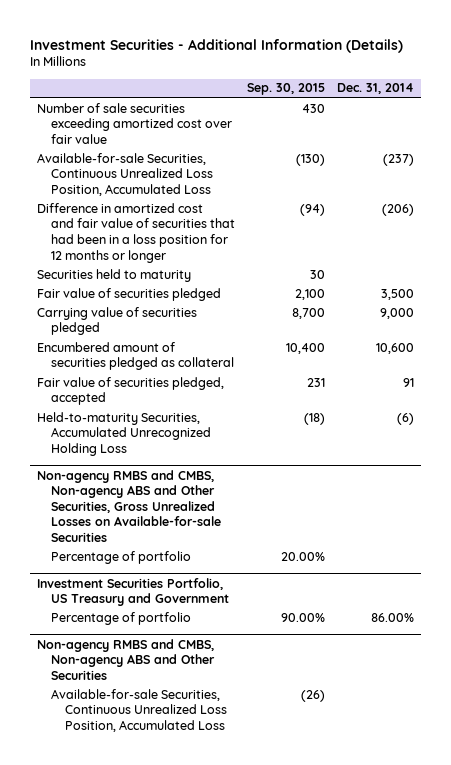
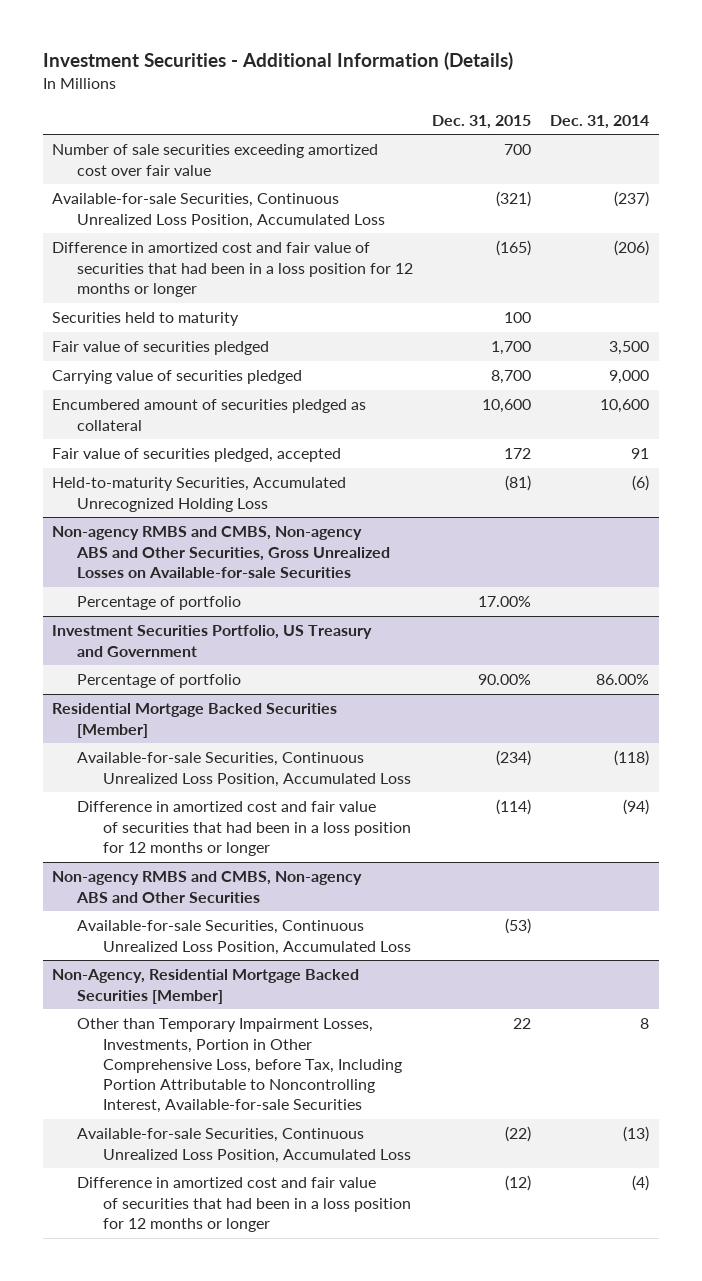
[247,83,326,96] Sep. 30, 2015 -> none
none -> [432,114,532,129] Dec. 31, 2015
none -> [52,703,338,738] Residential Mortgage Backed Securities [Member]
none -> [77,752,411,787] Available-for-sale Securities, Continuous Unrealized Loss Position, Accumulated Loss
none -> [77,801,411,856] Difference in amortized cost and fair value of securities that had been in a loss position for 12 months or longer
none -> [52,969,360,1004] Non-Agency, Residential Mortgage Backed Securities [Member]
none -> [77,1018,402,1113] Other than Temporary Impairment Losses, Investments, Portion in Other Comprehensive Loss, before Tax, Including Portion Attributable to Noncontrolling Interest, Available-for-sale Securities
none -> [77,1128,411,1163] Available-for-sale Securities, Continuous Unrealized Loss Position, Accumulated Loss
none -> [77,1177,411,1232] Difference in amortized cost and fair value of securities that had been in a loss position for 12 months or longer

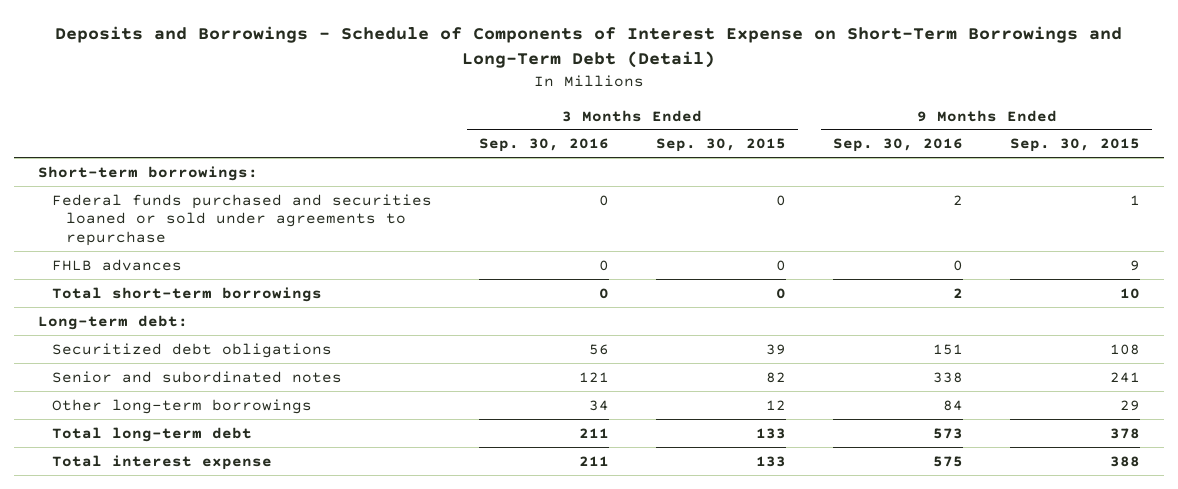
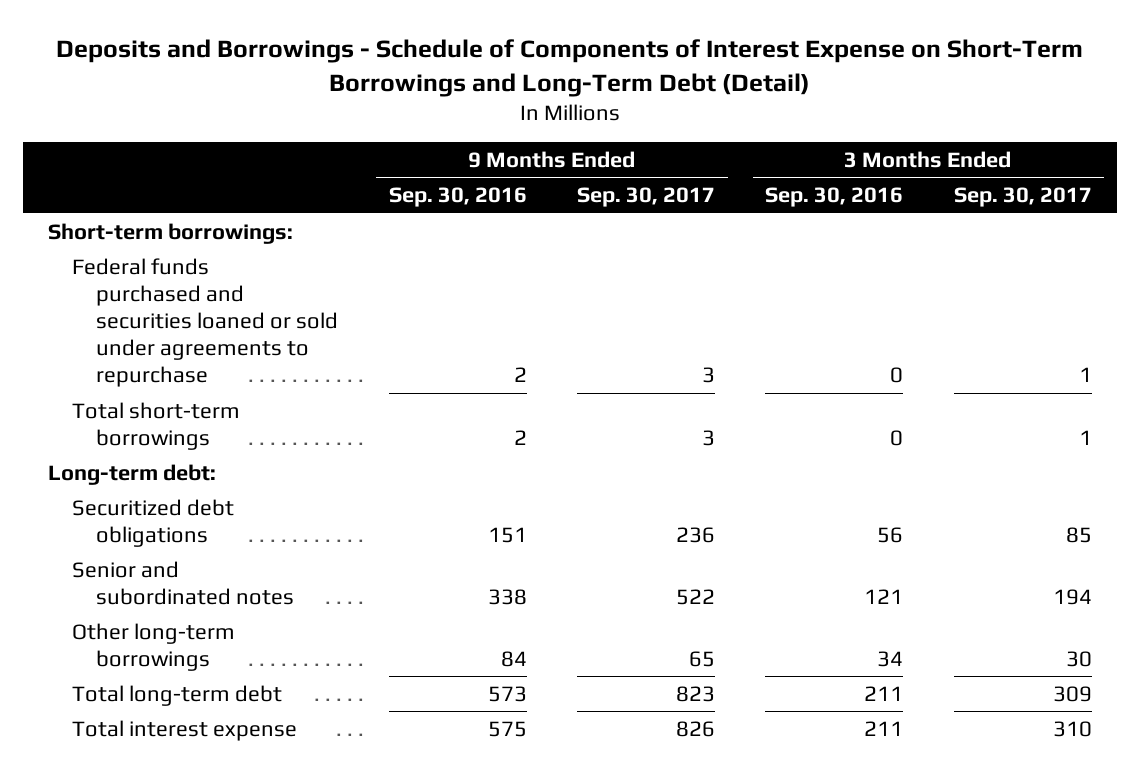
[656,138,787,153] Sep. 30, 2015 -> none
[1010,138,1141,153] Sep. 30, 2015 -> none
none -> [577,187,716,208] Sep. 30, 2017
none -> [953,187,1092,208] Sep. 30, 2017
[51,258,182,271] FHLB advances -> none

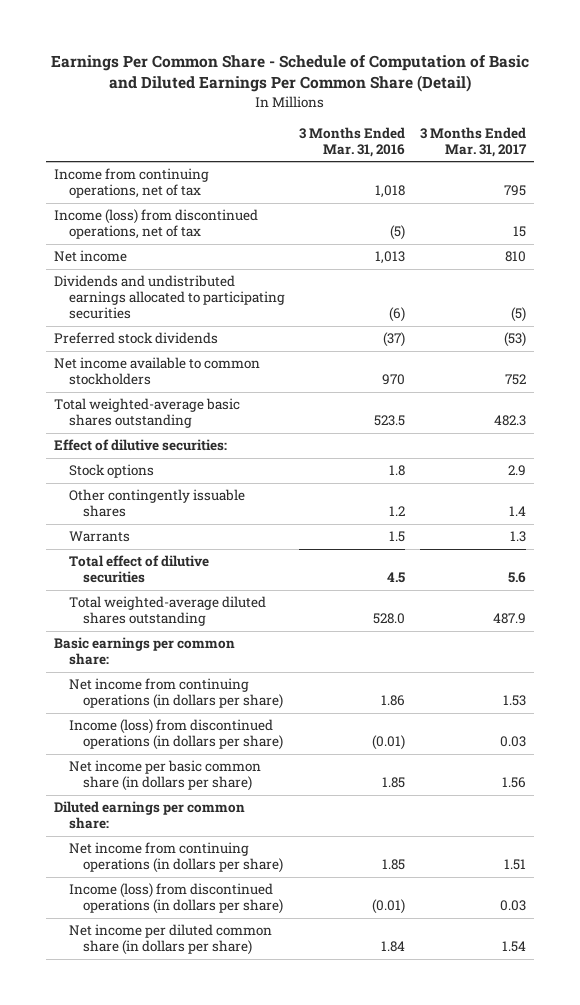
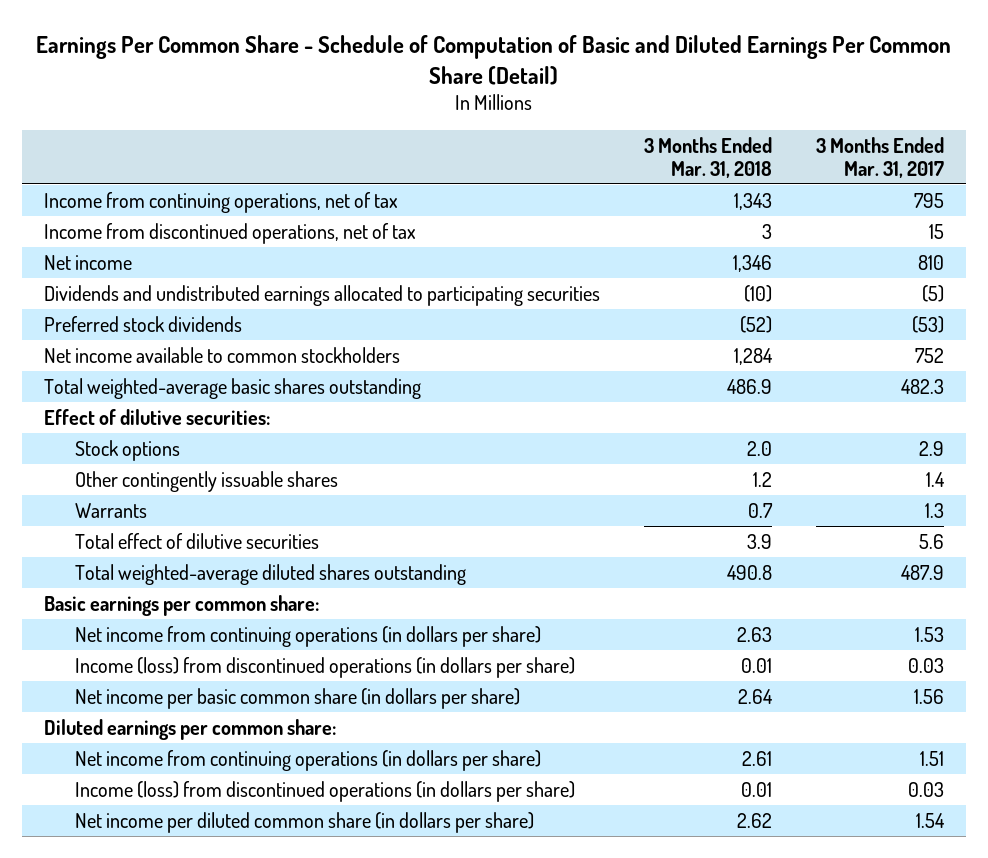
[299,126,406,157] 3 Months Ended Mar. 31, 2016 -> none
none -> [644,136,773,178] 3 Months Ended Mar. 31, 2018
[53,209,258,240] Income (loss) from discontinued operations, net of tax -> [44,222,417,244] Income from discontinued operations, net of tax

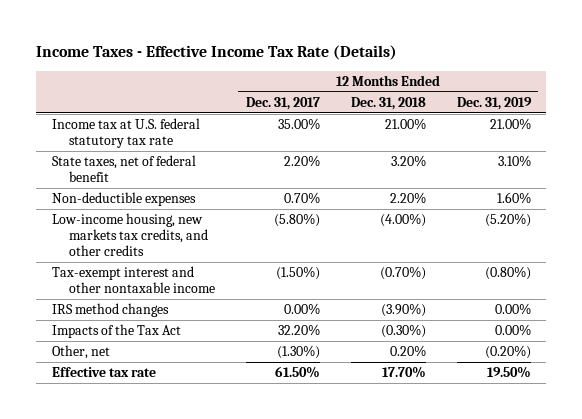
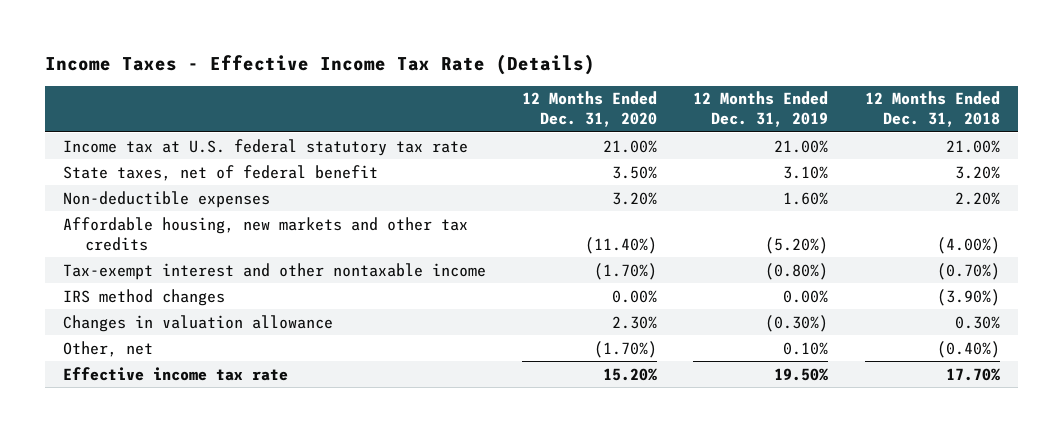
[245,97,320,111] Dec. 31, 2017 -> none
none -> [522,91,658,128] 12 Months Ended Dec. 31, 2020
[51,213,208,257] Low-income housing, new markets tax credits, and other credits -> [63,216,469,251] Affordable housing, new markets and other tax credits
[51,324,181,339] Impacts of the Tax Act -> none
none -> [63,314,334,332] Changes in valuation allowance
[389,345,426,358] 0.20% -> [936,340,1000,358] (0.40%)
[484,345,531,360] (0.20%) -> [783,341,829,355] 0.10%
[51,367,156,378] Effective tax rate -> [63,366,289,381] Effective income tax rate

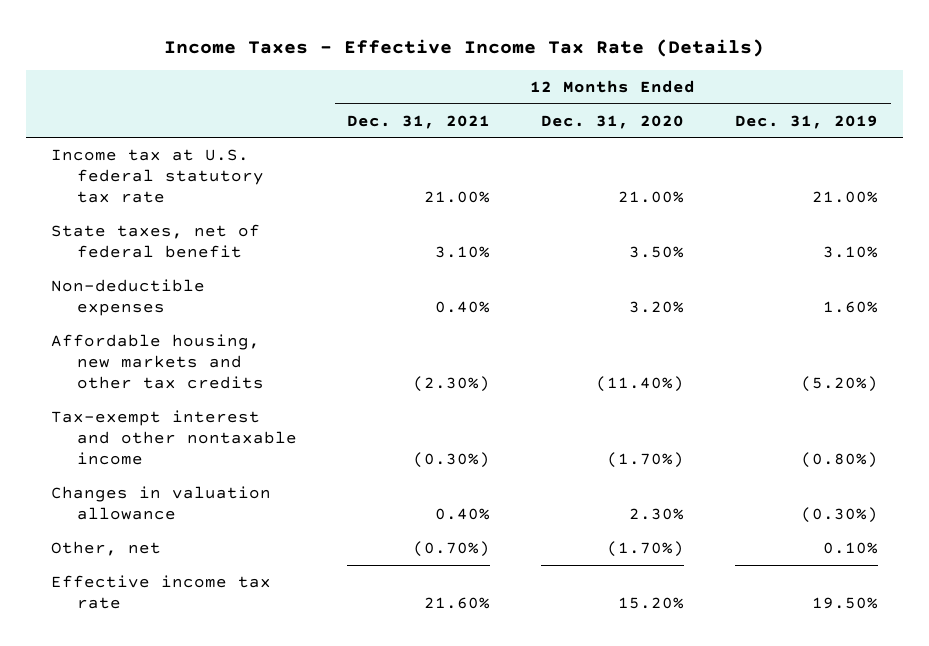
[864,91,1000,128] 12 Months Ended Dec. 31, 2018 -> none
none -> [347,114,491,129] Dec. 31, 2021
[63,288,226,306] IRS method changes -> none

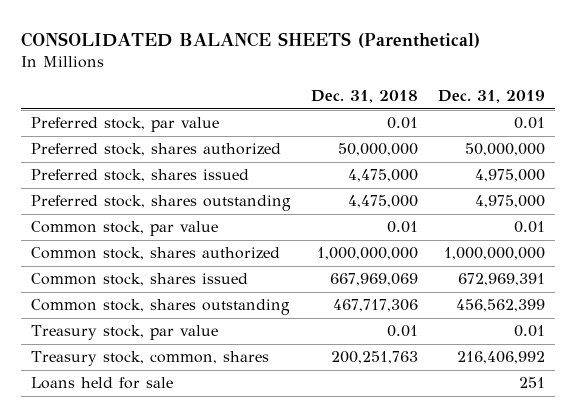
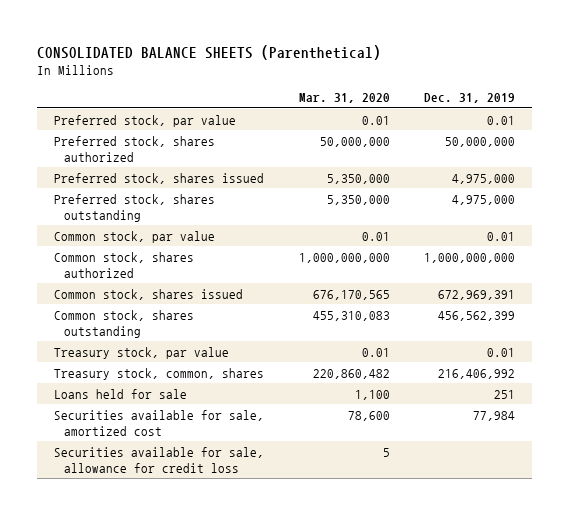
[310,90,418,104] Dec. 31, 2018 -> none
none -> [298,93,390,104] Mar. 31, 2020
none -> [54,409,265,436] Securities available for sale, amortized cost
none -> [54,446,265,473] Securities available for sale, allowance for credit loss

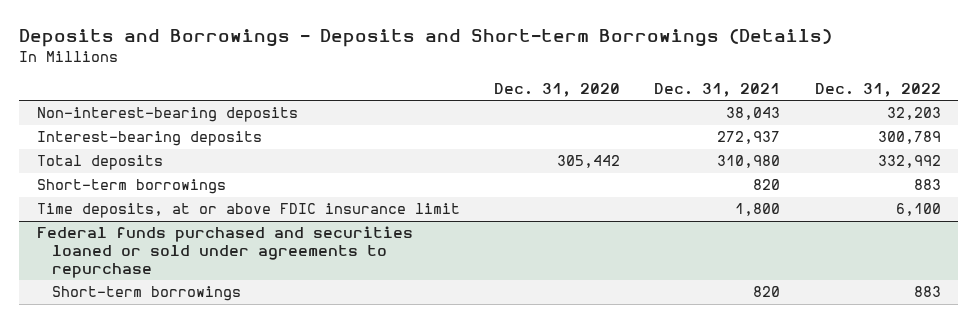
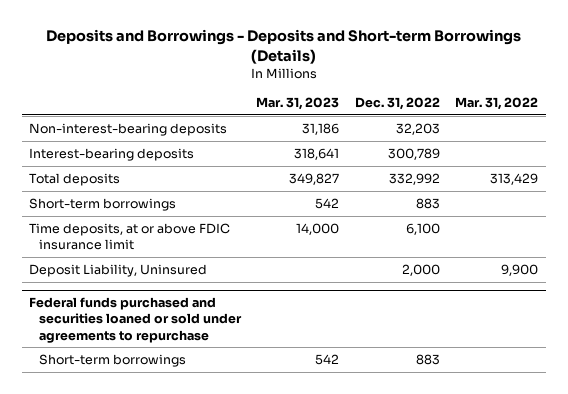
[493,82,620,97] Dec. 31, 2020 -> none
[654,82,781,97] Dec. 31, 2021 -> none
none -> [256,97,340,111] Mar. 31, 2023
none -> [455,97,539,111] Mar. 31, 2022
none -> [29,263,208,277] Deposit Liability, Uninsured

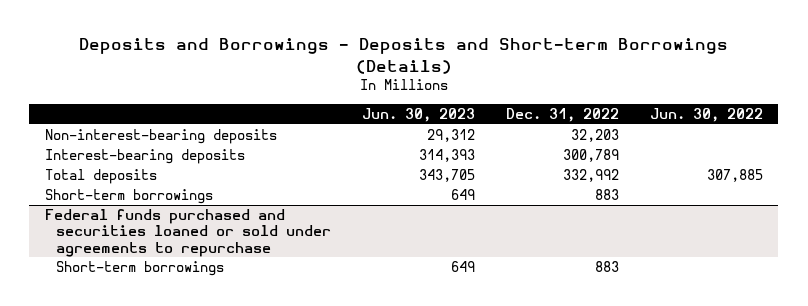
[256,97,340,111] Mar. 31, 2023 -> none
[455,97,539,111] Mar. 31, 2022 -> none
none -> [361,107,475,122] Jun. 30, 2023
none -> [649,107,763,122] Jun. 30, 2022
[29,222,231,251] Time deposits, at or above FDIC insurance limit -> none
[29,263,208,277] Deposit Liability, Uninsured -> none

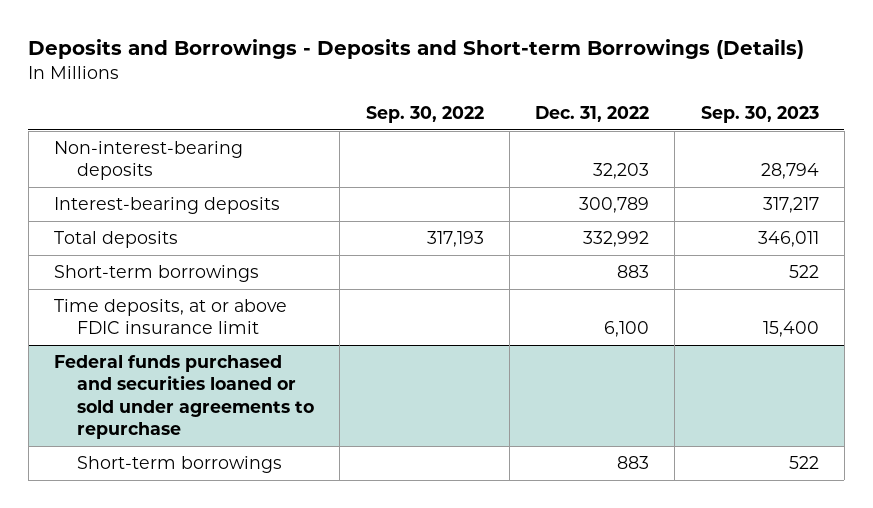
[361,107,475,122] Jun. 30, 2023 -> none
[649,107,763,122] Jun. 30, 2022 -> none
none -> [365,105,484,123] Sep. 30, 2022
none -> [700,105,819,123] Sep. 30, 2023
none -> [53,299,287,335] Time deposits, at or above FDIC insurance limit

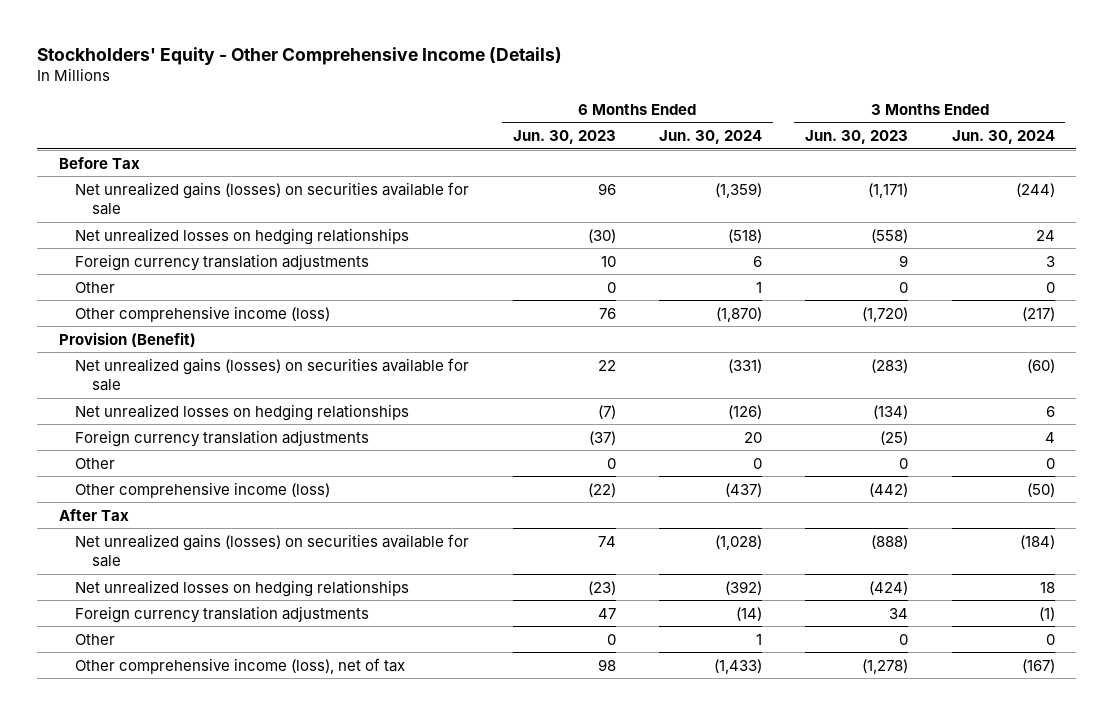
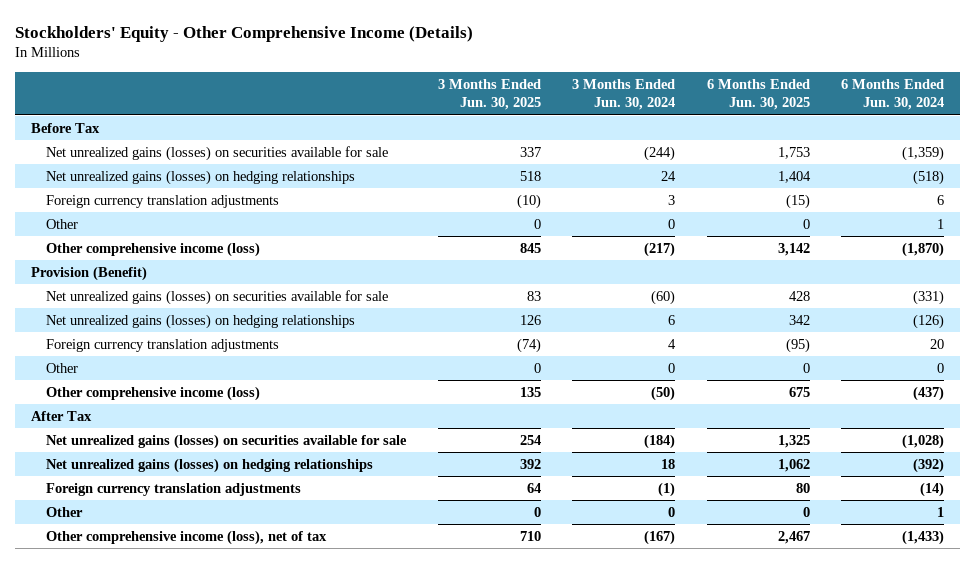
[512,130,616,145] Jun. 30, 2023 -> none
[805,130,909,145] Jun. 30, 2023 -> none
none -> [437,79,541,111] 3 Months Ended Jun. 30, 2025
none -> [706,79,810,111] 6 Months Ended Jun. 30, 2025
[75,227,410,245] Net unrealized losses on hedging relationships -> [46,170,356,186] Net unrealized gains (losses) on hedging relationships
[75,403,410,421] Net unrealized losses on hedging relationships -> [46,314,356,330] Net unrealized gains (losses) on hedging relationships
[75,579,410,597] Net unrealized losses on hedging relationships -> [46,458,374,474] Net unrealized gains (losses) on hedging relationships

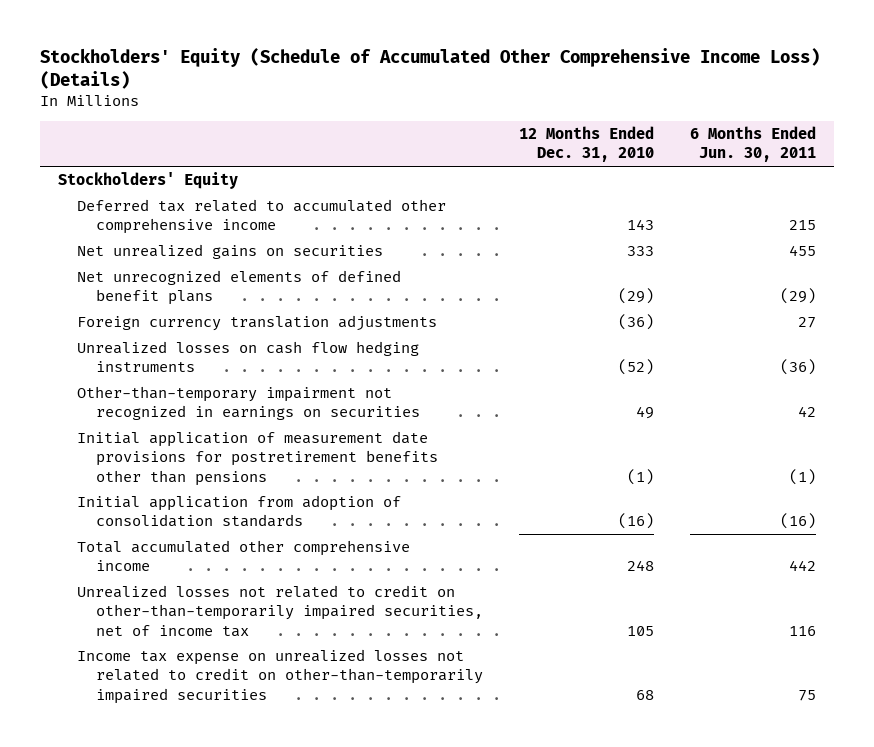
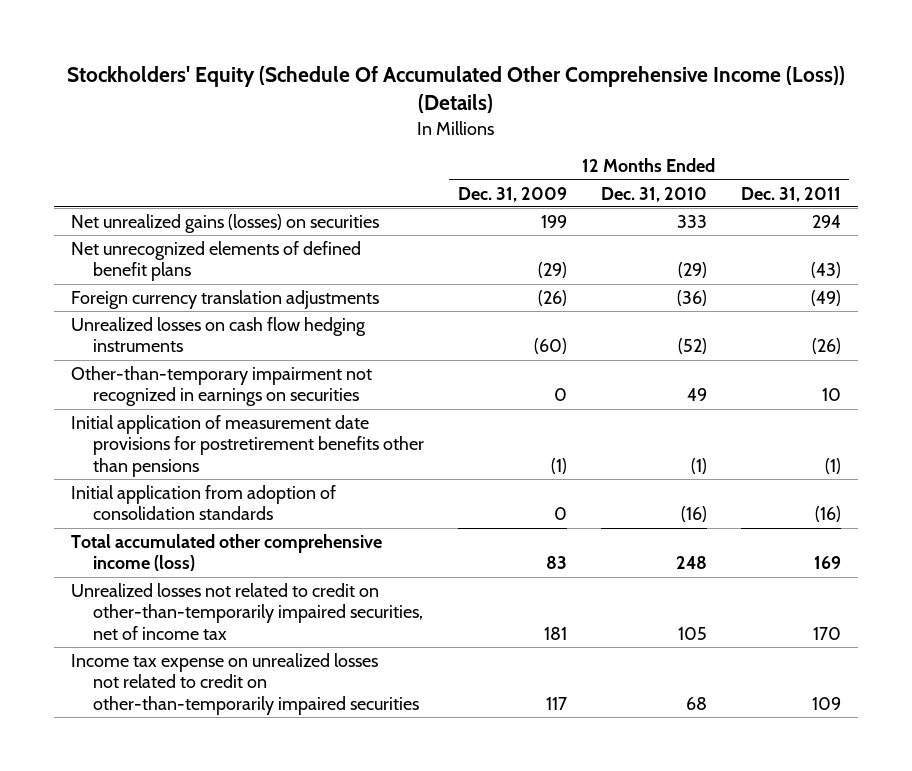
[39,47,820,89] Stockholders' Equity (Schedule of Accumulated Other Comprehensive Income Loss) (Details) -> [66,66,845,114] Stockholders' Equity (Schedule Of Accumulated Other Comprehensive Income (Loss)) (Details)
[690,126,817,163] 6 Months Ended Jun. 30, 2011 -> none
none -> [457,186,567,202] Dec. 31, 2009
none -> [740,186,841,202] Dec. 31, 2011
[57,172,238,190] Stockholders' Equity -> none
[76,199,446,235] Deferred tax related to accumulated other comprehensive income -> none
[76,244,383,260] Net unrealized gains on securities -> [71,213,380,233] Net unrealized gains (losses) on securities
[76,540,410,572] Total accumulated other comprehensive income -> [71,533,383,572] Total accumulated other comprehensive income (loss)

